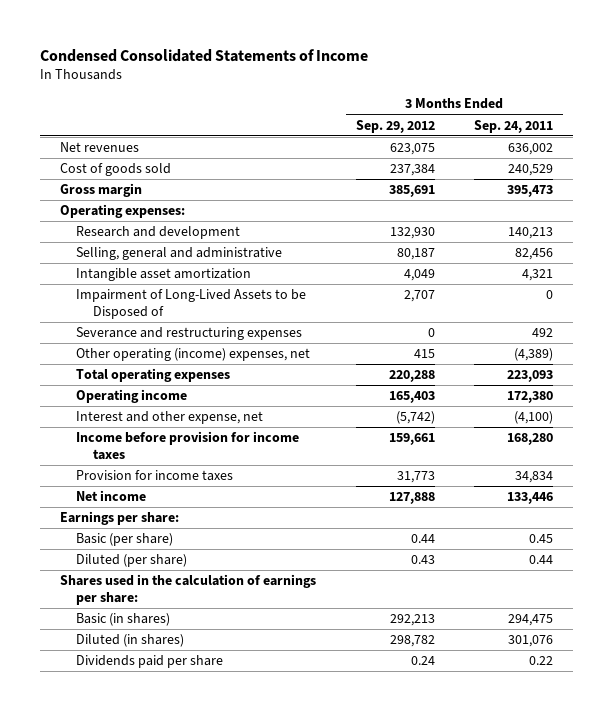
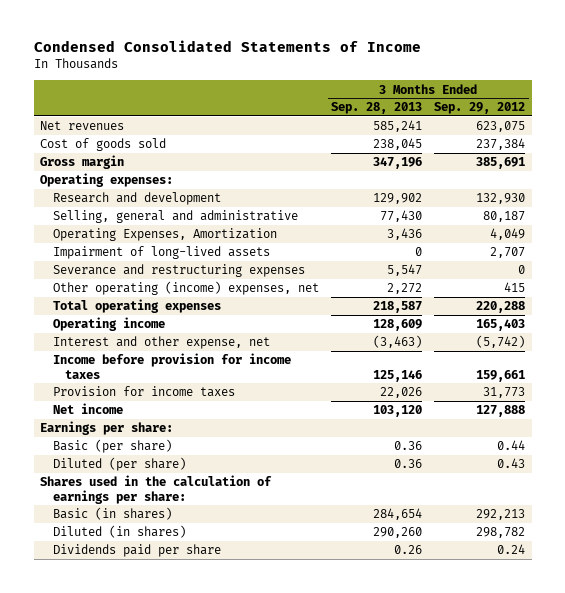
[474,119,554,133] Sep. 24, 2011 -> none
none -> [331,102,423,115] Sep. 28, 2013
[76,268,252,282] Intangible asset amortization -> [52,228,277,242] Operating Expenses, Amortization
[76,289,307,319] Impairment of Long-Lived Assets to be Disposed of -> [52,246,270,260] Impairment of long-lived assets

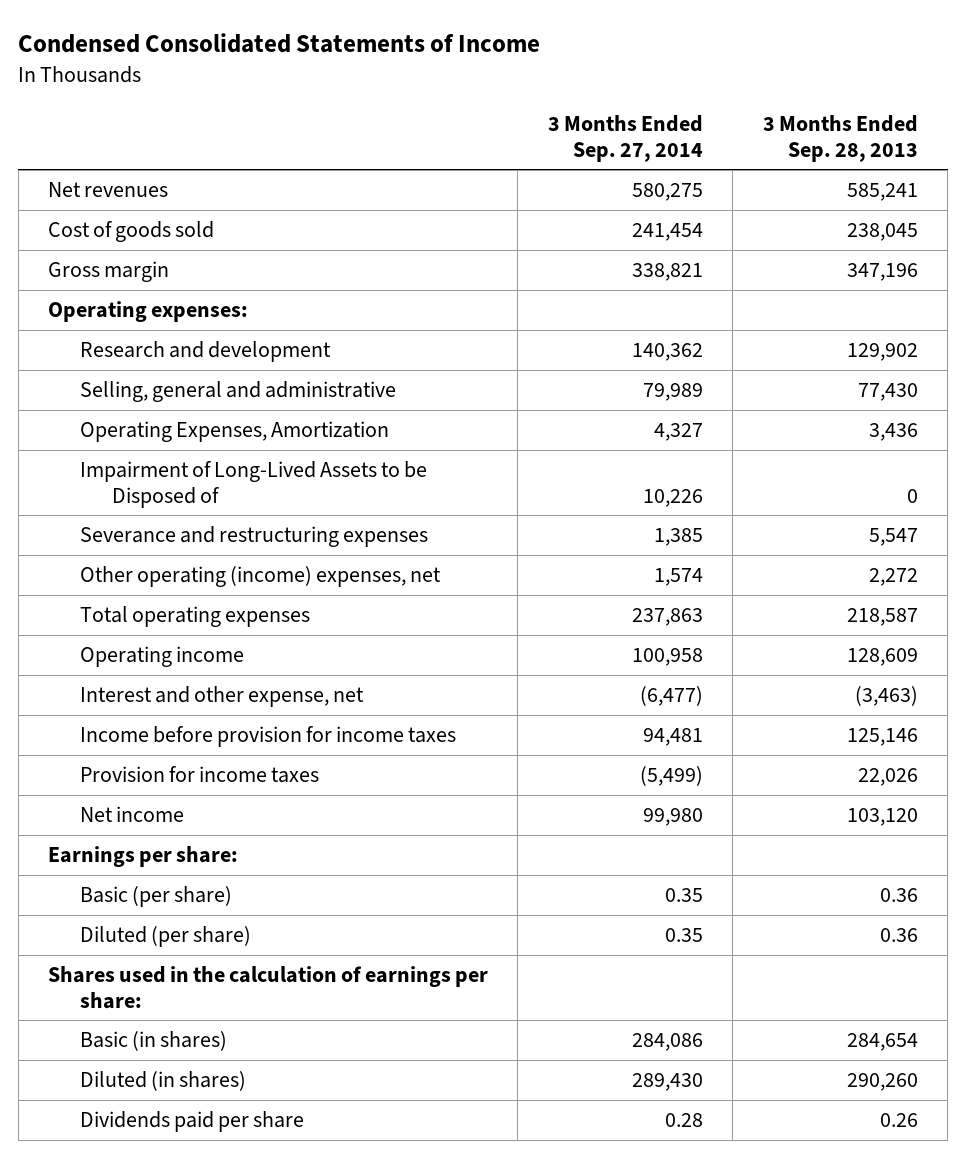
[434,102,526,115] Sep. 29, 2012 -> none
none -> [547,114,703,162] 3 Months Ended Sep. 27, 2014
[52,246,270,260] Impairment of long-lived assets -> [79,461,427,508] Impairment of Long-Lived Assets to be Disposed of

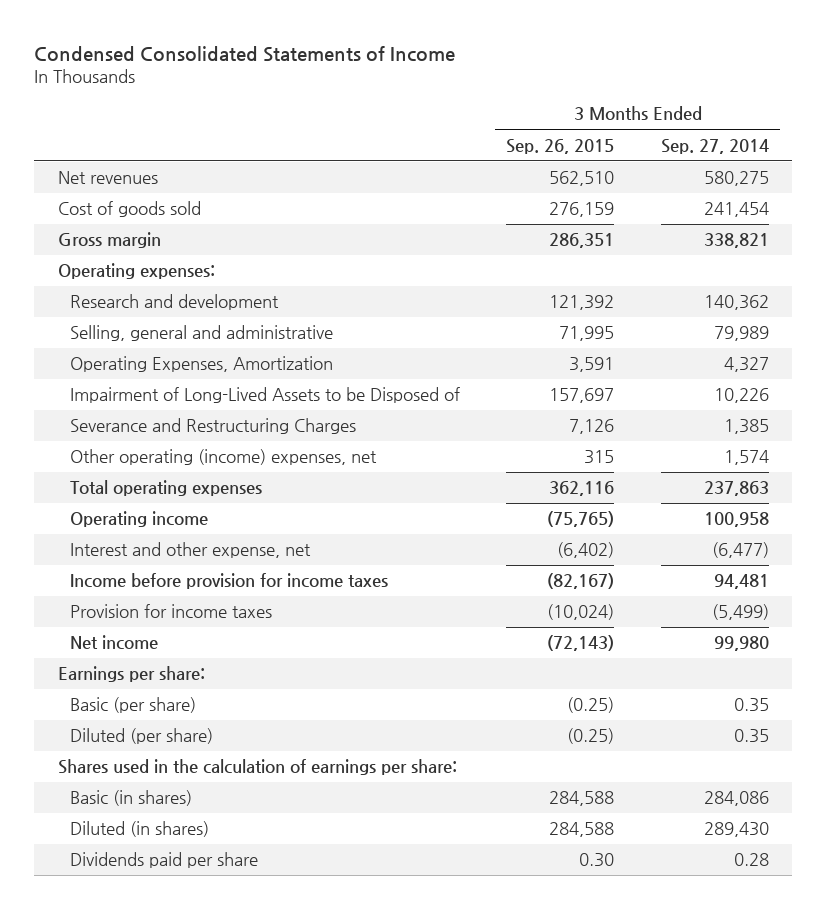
[762,114,918,162] 3 Months Ended Sep. 28, 2013 -> none
none -> [506,138,615,154] Sep. 26, 2015
[79,526,428,548] Severance and restructuring expenses -> [69,418,356,435] Severance and Restructuring Charges

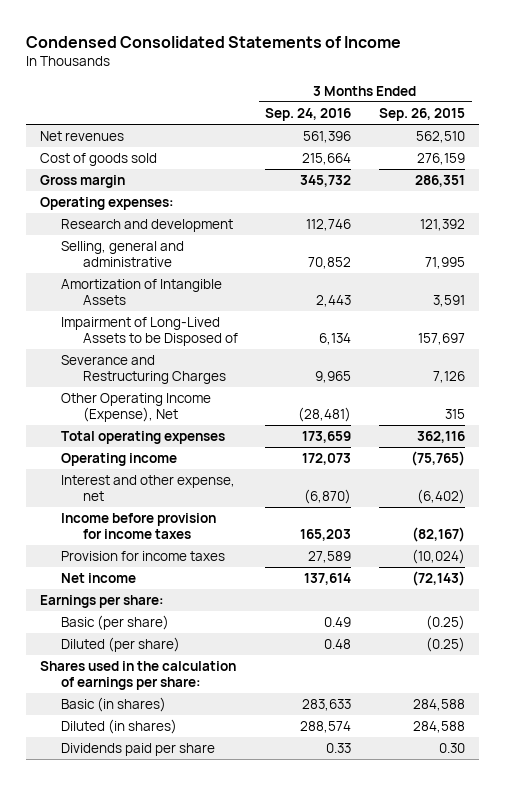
[660,138,769,154] Sep. 27, 2014 -> none
none -> [265,108,352,122] Sep. 24, 2016
[69,356,333,373] Operating Expenses, Amortization -> [61,279,223,306] Amortization of Intangible Assets
[69,449,377,466] Other operating (income) expenses, net -> [61,393,212,423] Other Operating Income (Expense), Net

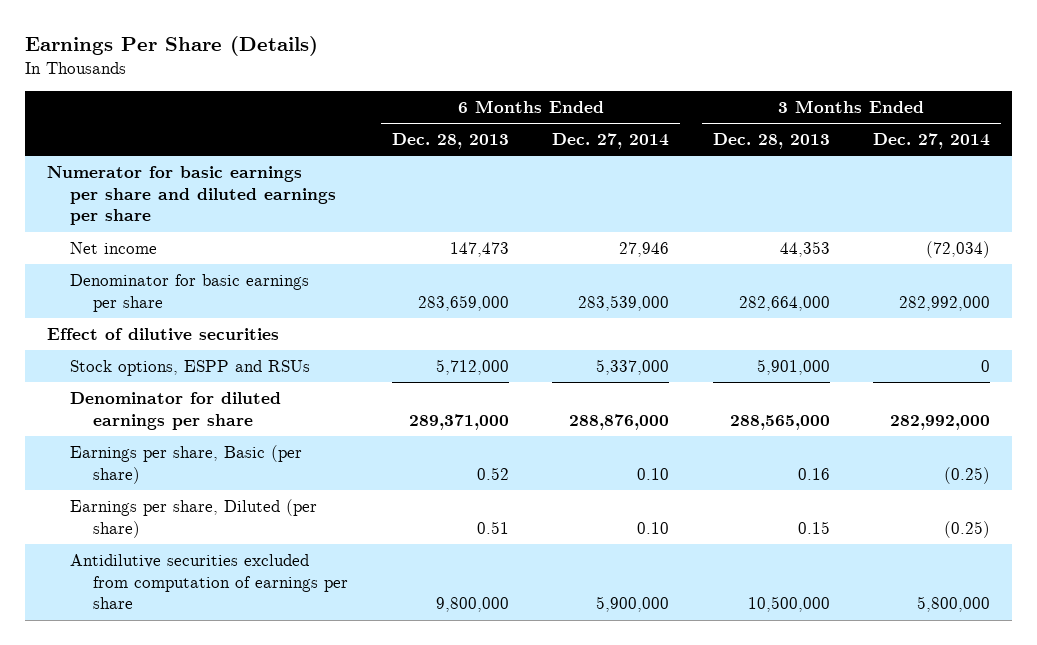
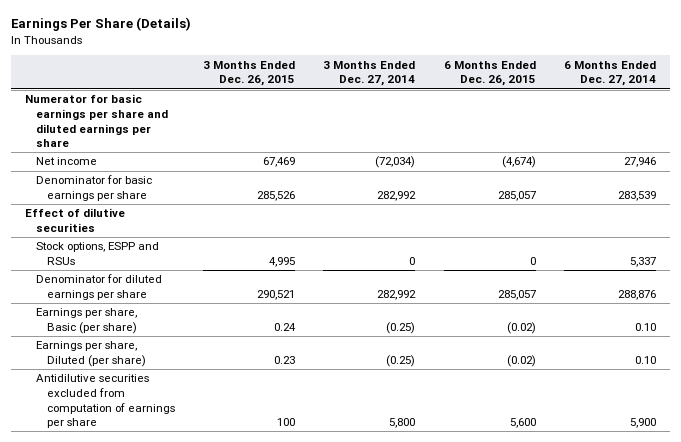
[391,133,509,150] Dec. 28, 2013 -> none
[712,133,830,150] Dec. 28, 2013 -> none
none -> [203,60,296,87] 3 Months Ended Dec. 26, 2015
none -> [443,60,536,87] 6 Months Ended Dec. 26, 2015
[578,294,670,311] 283,539,000 -> [618,191,657,202] 283,539
[899,295,991,311] 282,992,000 -> [377,191,417,202] 282,992
[596,358,670,375] 5,337,000 -> [630,257,657,268] 5,337
[569,413,670,430] 288,876,000 -> [618,290,657,301] 288,876
[890,414,991,430] 282,992,000 -> [377,290,417,301] 282,992
[596,596,670,613] 5,900,000 -> [630,418,657,429] 5,900
[917,596,991,613] 5,800,000 -> [389,418,416,429] 5,800

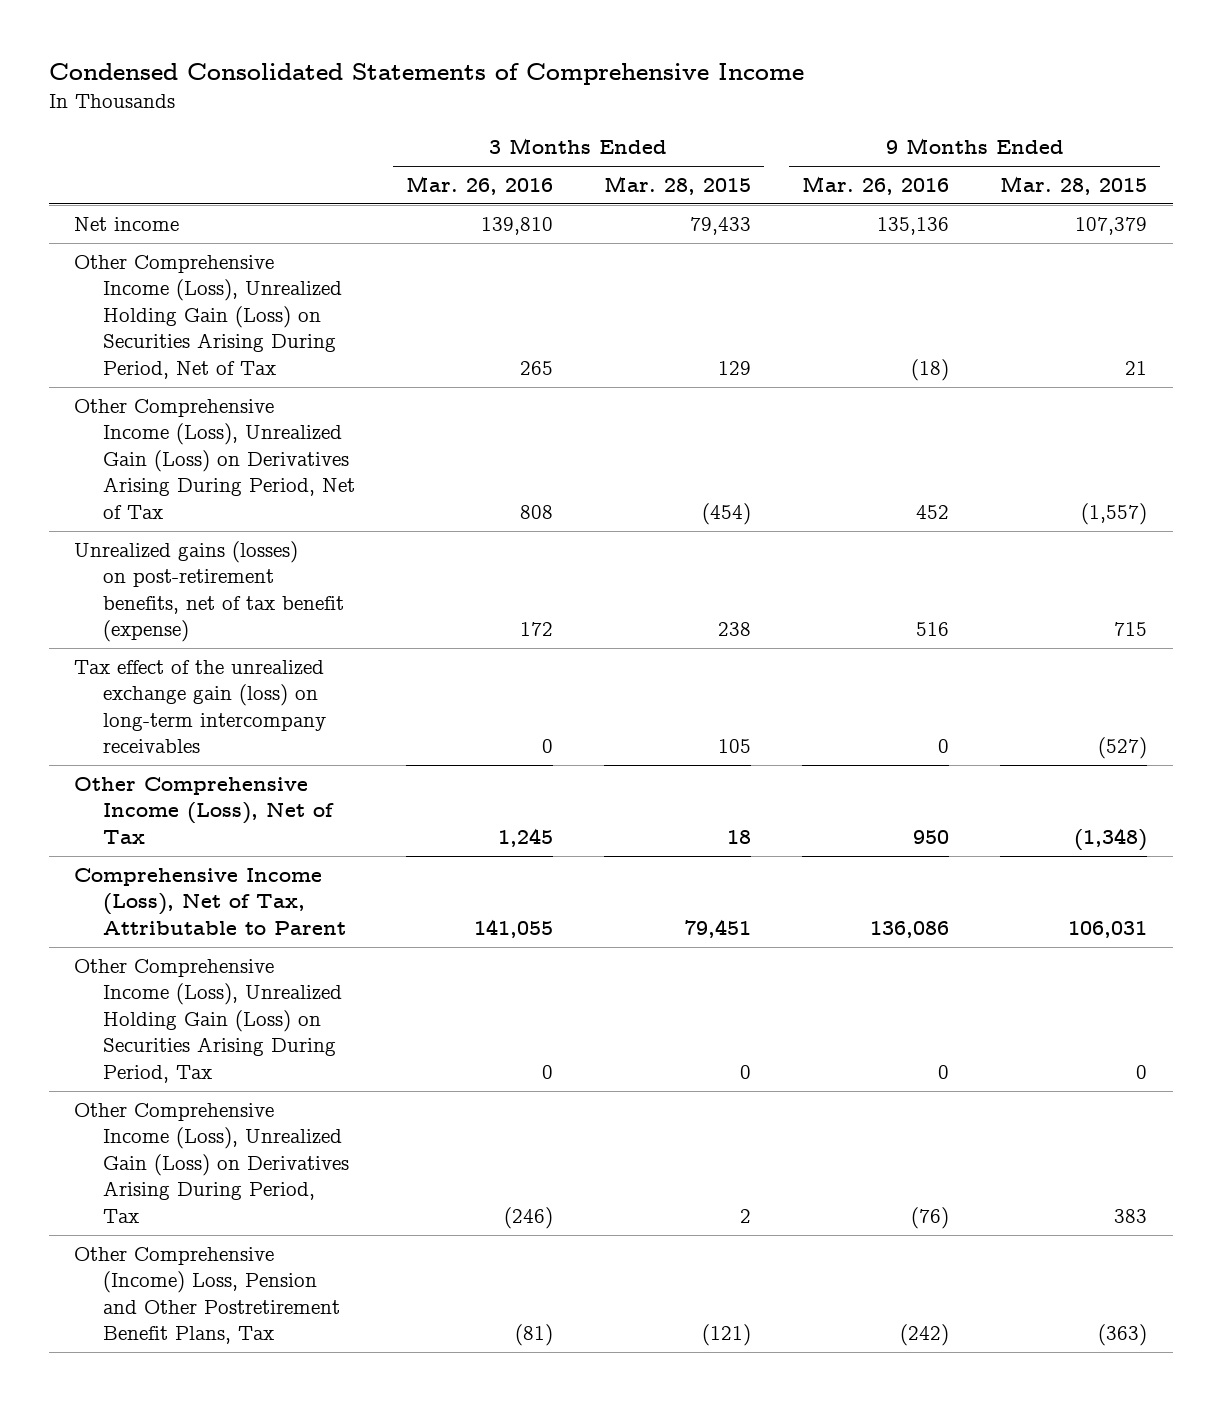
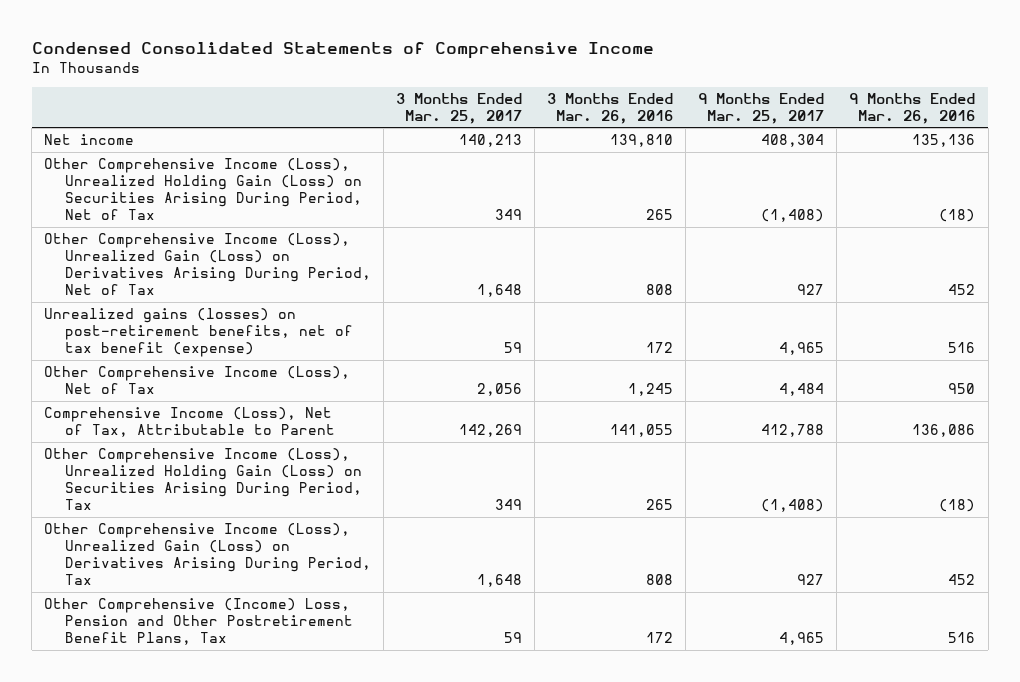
[603,176,751,196] Mar. 28, 2015 -> none
[1000,176,1148,196] Mar. 28, 2015 -> none
none -> [396,92,523,124] 3 Months Ended Mar. 25, 2017
none -> [698,92,825,124] 9 Months Ended Mar. 25, 2017
[74,659,326,754] Tax effect of the unrealized exchange gain (loss) on long-term intercompany receivables -> none
[541,1064,553,1079] 0 -> [646,499,674,511] 265
[938,1064,950,1079] 0 -> [939,499,976,513] (18)
[503,1206,553,1229] (246) -> [646,574,674,586] 808
[911,1206,950,1229] (76) -> [948,574,976,586] 452
[514,1324,553,1347] (81) -> [646,632,674,644] 172
[900,1324,950,1347] (242) -> [948,632,976,644] 516

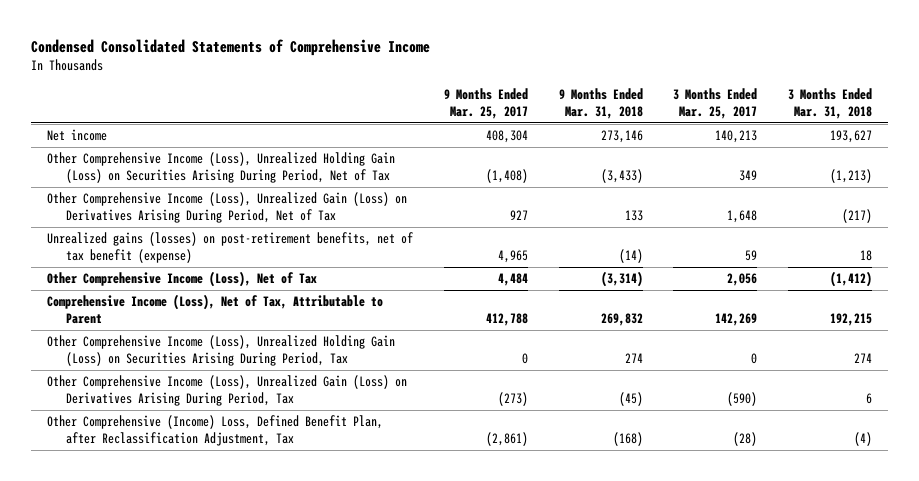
[547,92,674,124] 3 Months Ended Mar. 26, 2016 -> none
[849,92,976,124] 9 Months Ended Mar. 26, 2016 -> none
none -> [558,88,643,119] 9 Months Ended Mar. 31, 2018
none -> [788,88,873,119] 3 Months Ended Mar. 31, 2018
[495,499,523,511] 349 -> [751,352,758,364] 0
[761,499,825,513] (1,408) -> [521,352,528,364] 0
[477,574,523,588] 1,648 -> [727,391,758,406] (590)
[797,574,825,586] 927 -> [497,391,528,406] (273)
[44,598,353,646] Other Comprehensive (Income) Loss, Pension and Other Postretirement Benefit Plans, Tax -> [46,415,383,446] Other Comprehensive (Income) Loss, Defined Benefit Plan, after Reclassification Adjustment, Tax
[504,632,523,644] 59 -> [733,431,758,446] (28)
[779,632,825,646] 4,965 -> [485,431,528,446] (2,861)

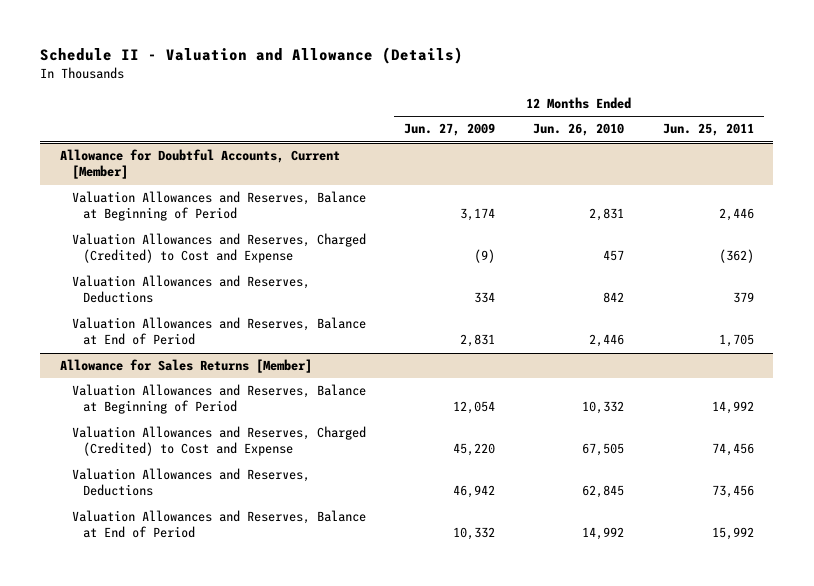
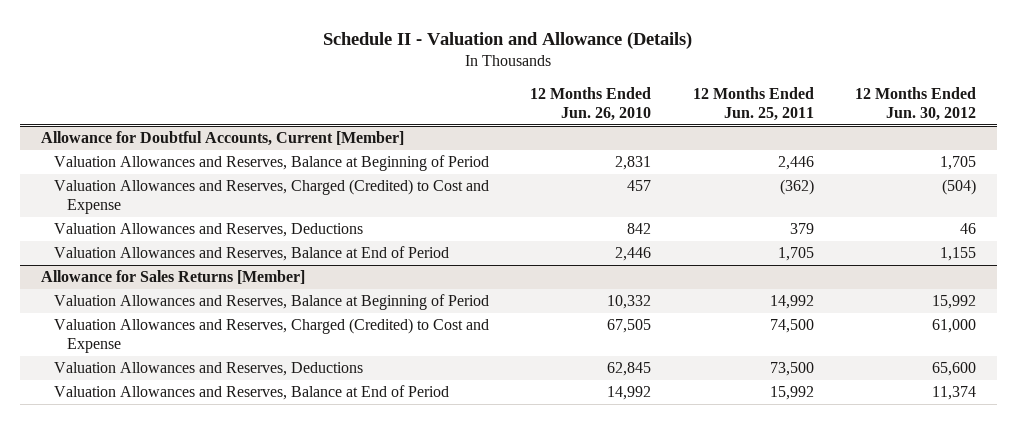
[404,123,496,137] Jun. 27, 2009 -> none
none -> [855,87,977,122] 12 Months Ended Jun. 30, 2012
[711,443,754,457] 74,456 -> [769,319,814,334] 74,500
[711,485,754,499] 73,456 -> [769,362,814,377] 73,500

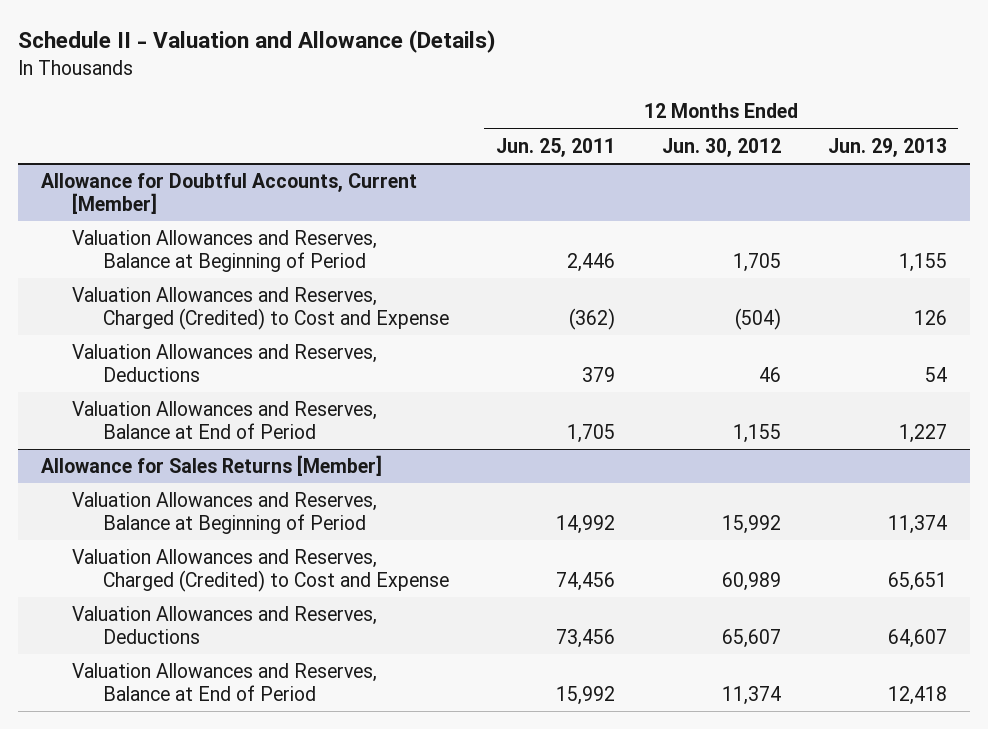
[530,87,652,122] 12 Months Ended Jun. 26, 2010 -> none
none -> [827,137,947,157] Jun. 29, 2013
[769,319,814,334] 74,500 -> [555,571,615,591] 74,456
[932,319,977,334] 61,000 -> [721,571,781,591] 60,989
[769,362,814,377] 73,500 -> [555,628,615,648] 73,456
[932,362,977,377] 65,600 -> [721,628,781,648] 65,607

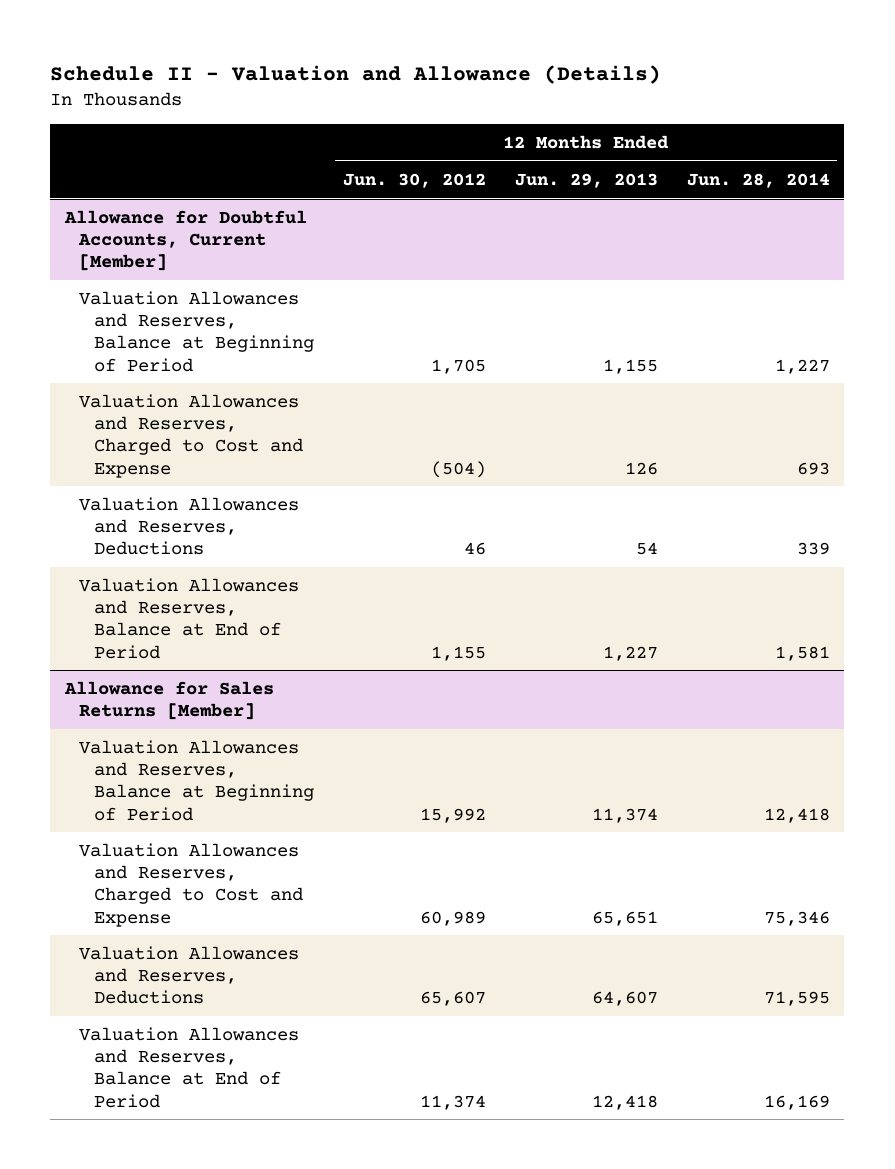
[495,137,615,157] Jun. 25, 2011 -> none
none -> [686,172,830,188] Jun. 28, 2014
[72,287,449,330] Valuation Allowances and Reserves, Charged (Credited) to Cost and Expense -> [79,393,303,478] Valuation Allowances and Reserves, Charged to Cost and Expense
[72,549,449,592] Valuation Allowances and Reserves, Charged (Credited) to Cost and Expense -> [79,842,303,927] Valuation Allowances and Reserves, Charged to Cost and Expense

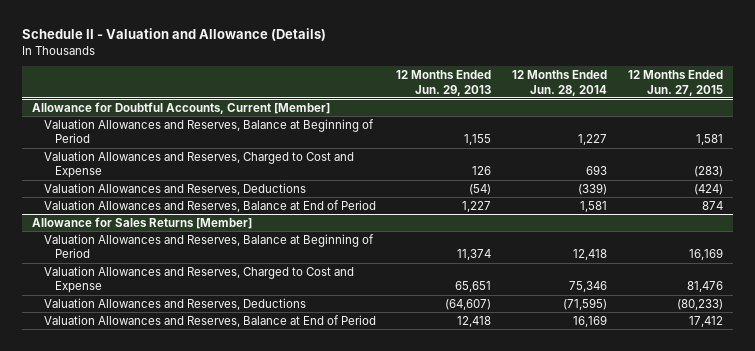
[342,172,486,188] Jun. 30, 2012 -> none
none -> [627,70,723,96] 12 Months Ended Jun. 27, 2015
[635,542,658,556] 54 -> [469,183,492,195] (54)
[796,542,830,556] 339 -> [578,182,608,195] (339)
[591,991,658,1007] 64,607 -> [445,298,492,310] (64,607)
[763,991,830,1007] 71,595 -> [563,297,608,310] (71,595)

